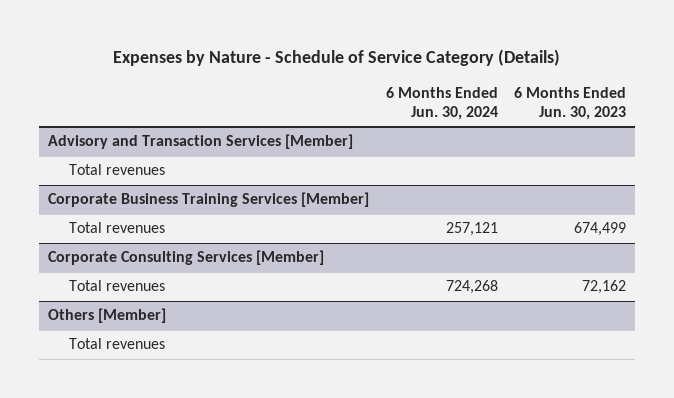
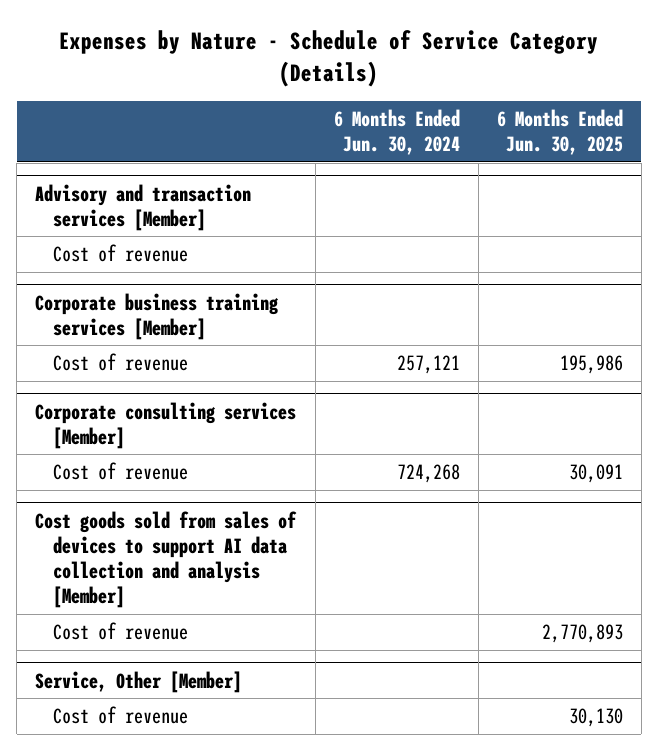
[514,87,627,120] 6 Months Ended Jun. 30, 2023 -> none
none -> [496,109,623,156] 6 Months Ended Jun. 30, 2025
[47,134,353,150] Advisory and Transaction Services [Member] -> [35,183,252,231] Advisory and transaction services [Member]
[68,164,165,176] Total revenues -> [53,244,189,263] Cost of revenue
[47,192,369,208] Corporate Business Training Services [Member] -> [35,292,280,340] Corporate business training services [Member]
[68,222,165,234] Total revenues -> [53,353,189,372] Cost of revenue
[47,250,324,266] Corporate Consulting Services [Member] -> [35,401,297,449] Corporate consulting services [Member]
[68,280,165,292] Total revenues -> [53,462,189,481] Cost of revenue
none -> [35,510,298,609] Cost goods sold from sales of devices to support AI data collection and analysis [Member]
none -> [53,622,189,641] Cost of revenue
[47,308,166,324] Others [Member] -> [35,670,243,693] Service, Other [Member]
[68,338,165,350] Total revenues -> [53,706,189,725] Cost of revenue

